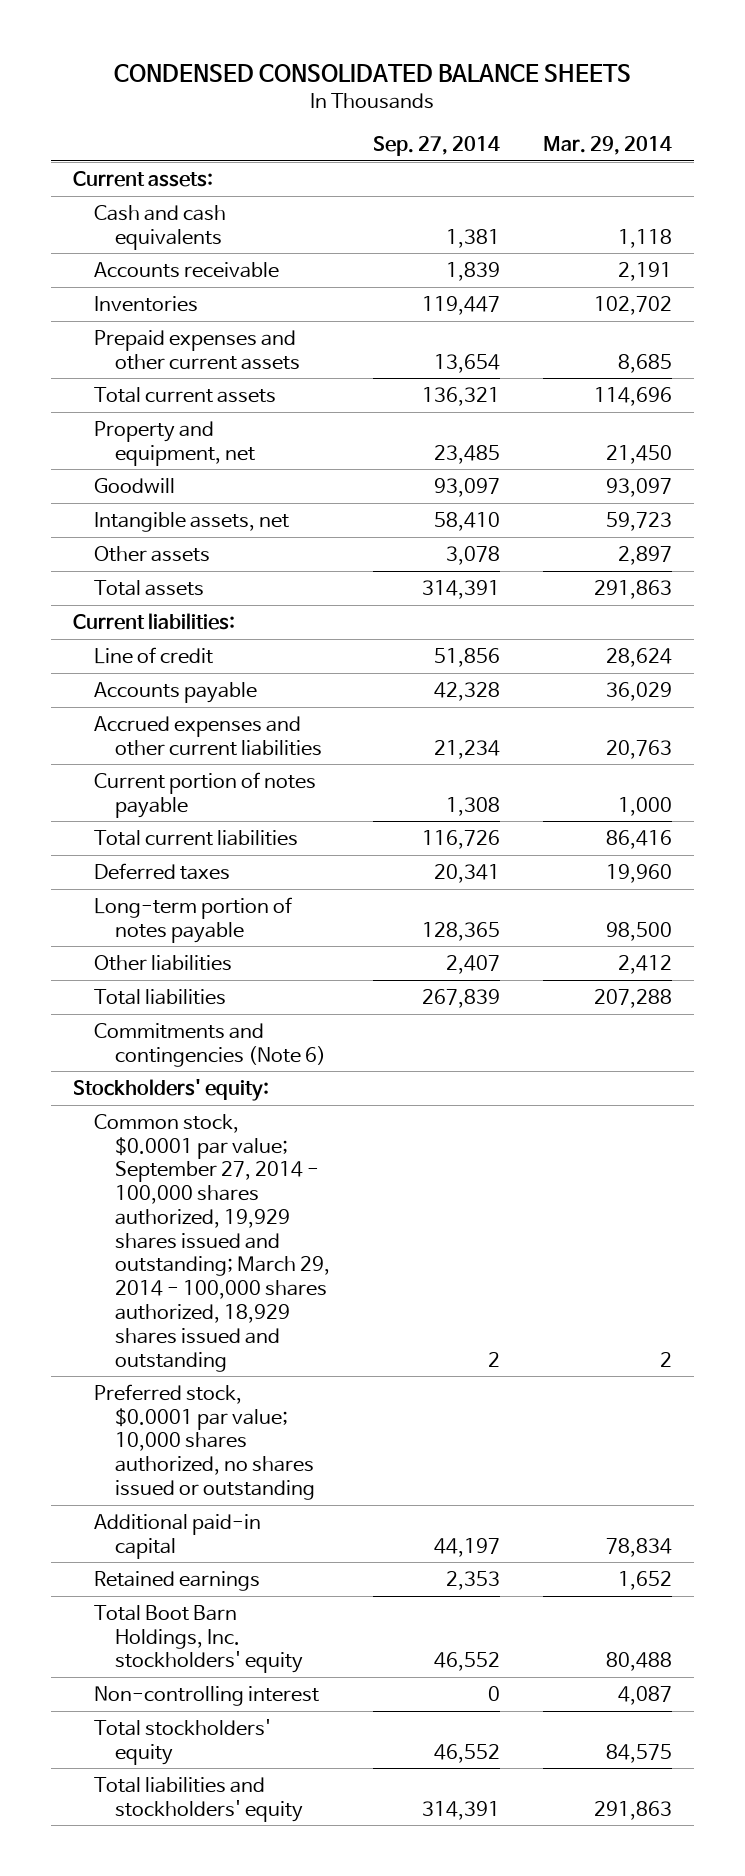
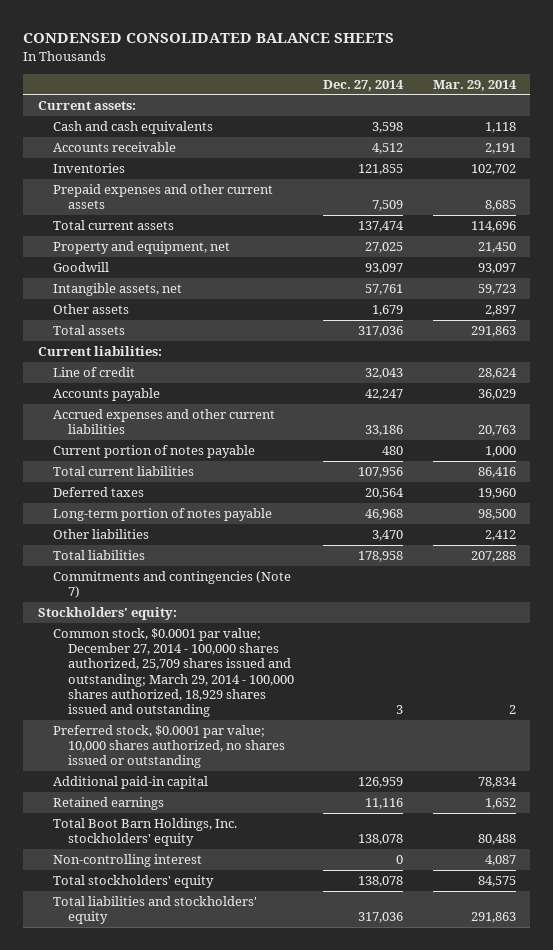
[373,136,501,157] Sep. 27, 2014 -> none
none -> [323,79,405,91] Dec. 27, 2014
[93,1022,327,1067] Commitments and contingencies (Note 6) -> [52,571,291,599] Commitments and contingencies (Note 7)
[93,1113,331,1372] Common stock, $0.0001 par value; September 27, 2014 - 100,000 shares authorized, 19,929 shares issued and outstanding; March 29, 2014 - 100,000 shares authorized, 18,929 shares issued and outstanding -> [52,628,295,718] Common stock, $0.0001 par value; December 27, 2014 - 100,000 shares authorized, 25,709 shares issued and outstanding; March 29, 2014 - 100,000 shares authorized, 18,929 shares issued and outstanding

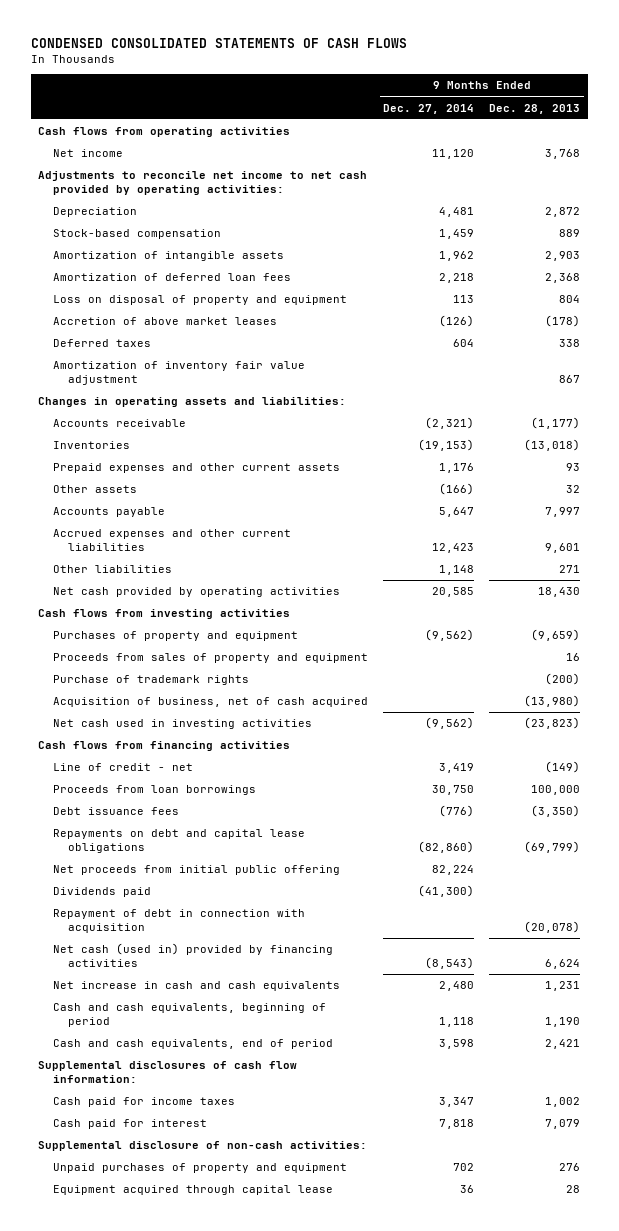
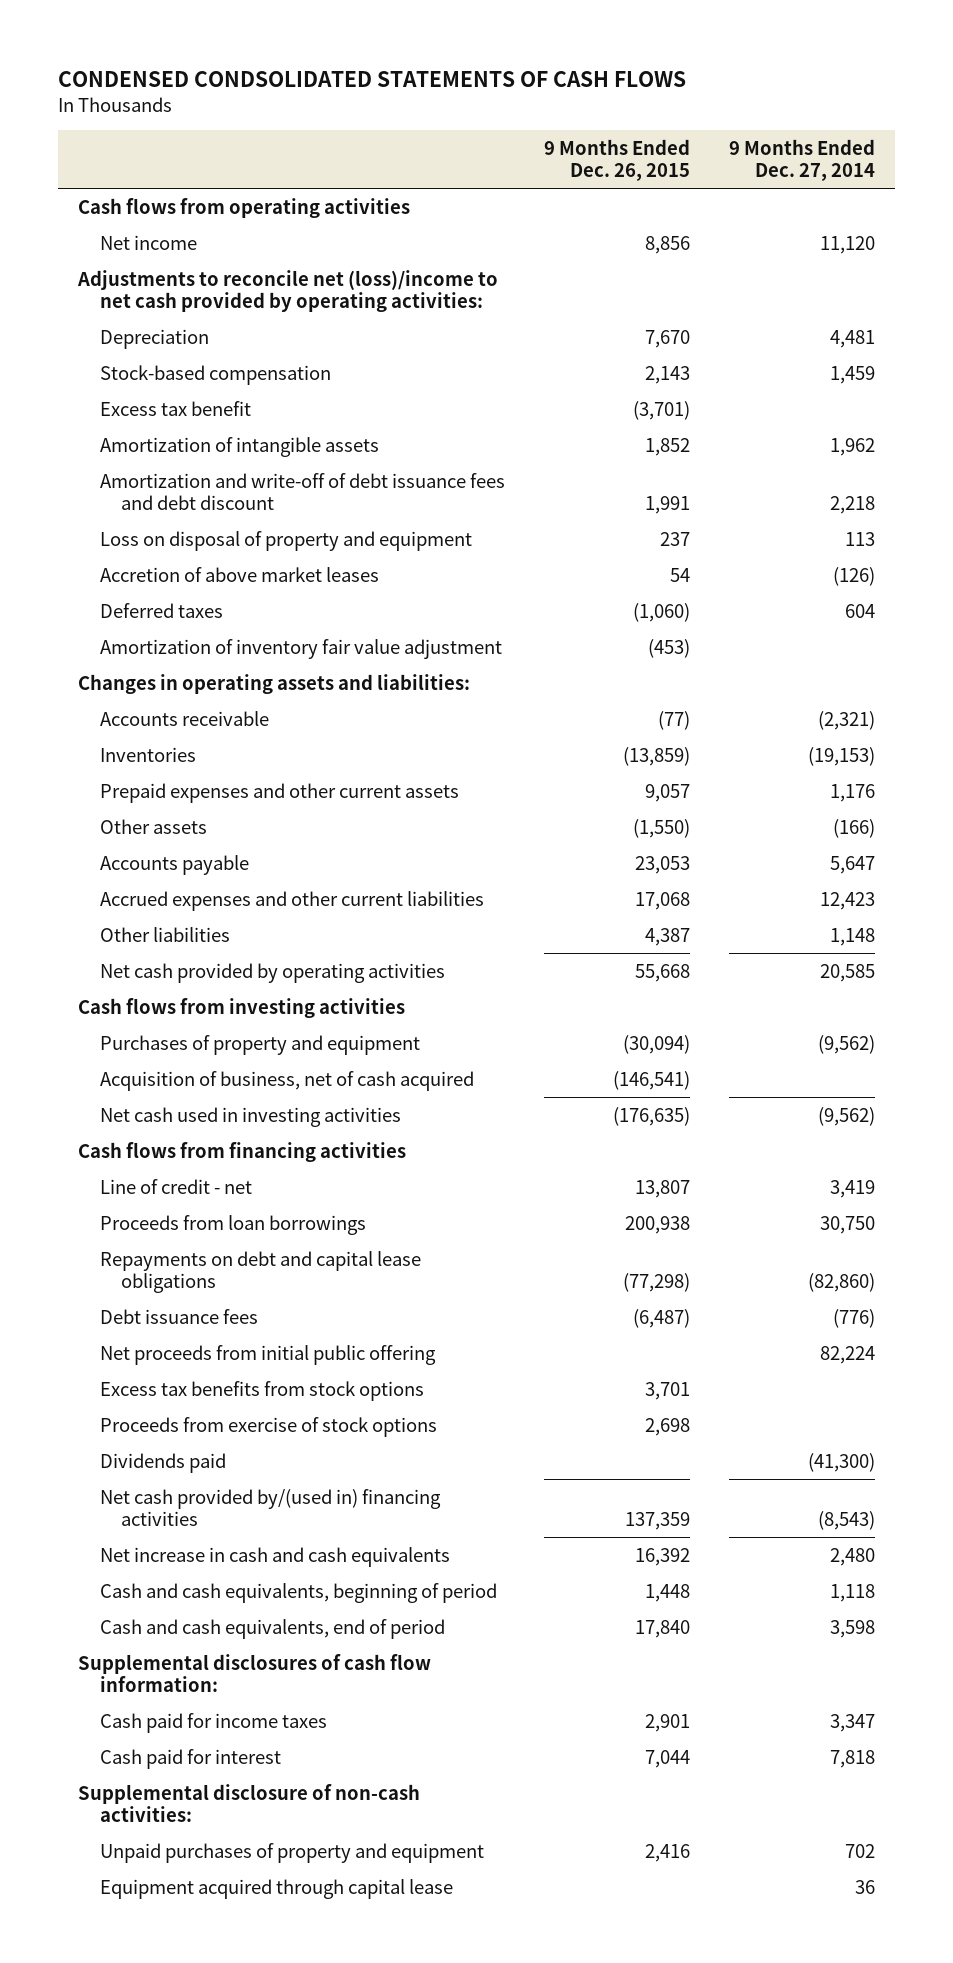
[30,37,407,48] CONDENSED CONSOLIDATED STATEMENTS OF CASH FLOWS -> [58,70,687,87] CONDENSED CONDSOLIDATED STATEMENTS OF CASH FLOWS
[489,103,581,114] Dec. 28, 2013 -> none
none -> [543,138,690,182] 9 Months Ended Dec. 26, 2015
[38,171,368,195] Adjustments to reconcile net income to net cash provided by operating activities: -> [76,269,498,313] Adjustments to reconcile net (loss)/income to net cash provided by operating activities:
none -> [99,400,251,416] Excess tax benefit
[53,273,292,282] Amortization of deferred loan fees -> [99,472,505,511] Amortization and write-off of debt issuance fees and debt discount
[53,653,369,664] Proceeds from sales of property and equipment -> none
[53,675,250,686] Purchase of trademark rights -> none
[53,807,180,816] Debt issuance fees -> [99,1308,258,1324] Debt issuance fees
none -> [99,1380,424,1401] Excess tax benefits from stock options
none -> [99,1416,437,1437] Proceeds from exercise of stock options
[53,909,306,933] Repayment of debt in connection with acquisition -> none
[53,943,334,967] Net cash (used in) provided by financing activities -> [99,1488,441,1527] Net cash provided by/(used in) financing activities

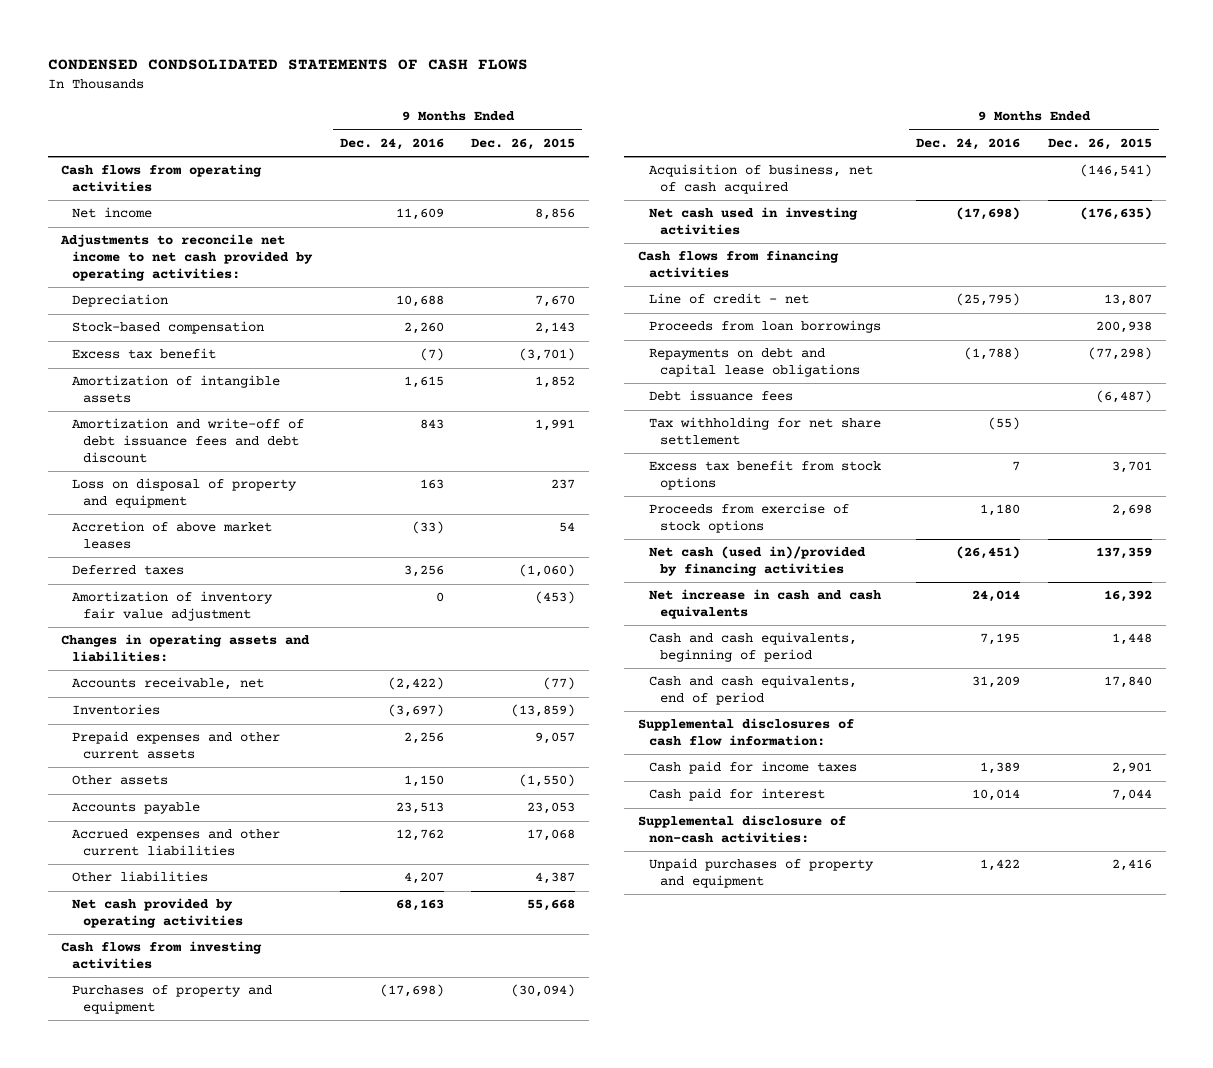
[729,138,876,182] 9 Months Ended Dec. 27, 2014 -> none
none -> [339,137,444,150] Dec. 24, 2016
[76,269,498,313] Adjustments to reconcile net (loss)/income to net cash provided by operating activities: -> [60,234,314,281] Adjustments to reconcile net income to net cash provided by operating activities:
[99,710,269,726] Accounts receivable -> [72,677,265,691] Accounts receivable, net
[99,1344,436,1365] Net proceeds from initial public offering -> none
none -> [648,417,881,446] Tax withholding for net share settlement
[99,1380,424,1401] Excess tax benefits from stock options -> [648,460,881,491] Excess tax benefit from stock options
[99,1452,226,1473] Dividends paid -> none
[99,1488,441,1527] Net cash provided by/(used in) financing activities -> [648,546,866,577] Net cash (used in)/provided by financing activities
[99,1878,453,1899] Equipment acquired through capital lease -> none

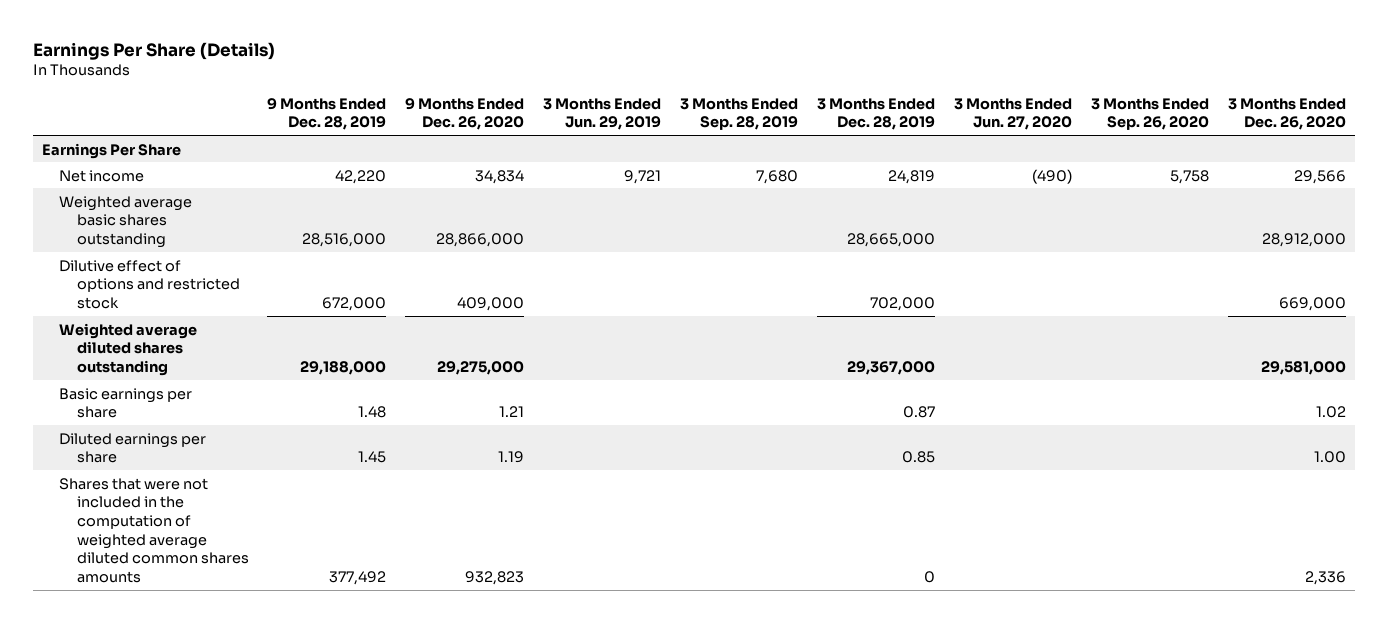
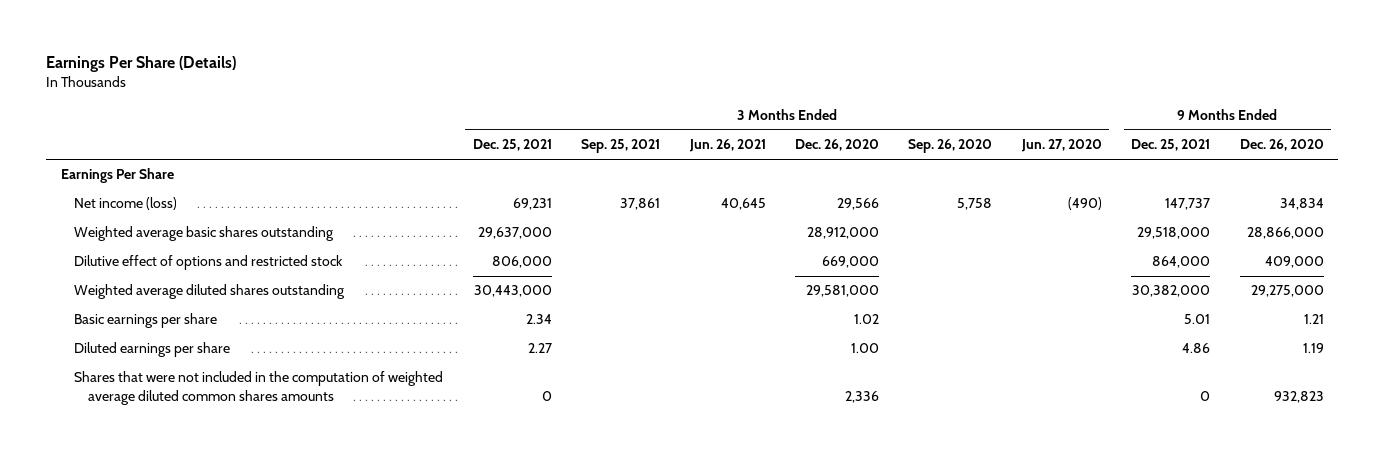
[267,97,387,131] 9 Months Ended Dec. 28, 2019 -> none
[543,97,662,131] 3 Months Ended Jun. 29, 2019 -> none
[680,97,799,131] 3 Months Ended Sep. 28, 2019 -> none
[816,97,935,131] 3 Months Ended Dec. 28, 2019 -> none
none -> [472,139,552,152] Dec. 25, 2021
none -> [581,139,661,154] Sep. 25, 2021
none -> [688,139,766,153] Jun. 26, 2021
none -> [1131,139,1211,152] Dec. 25, 2021
[59,169,145,182] Net income -> [74,197,178,211] Net income (loss)

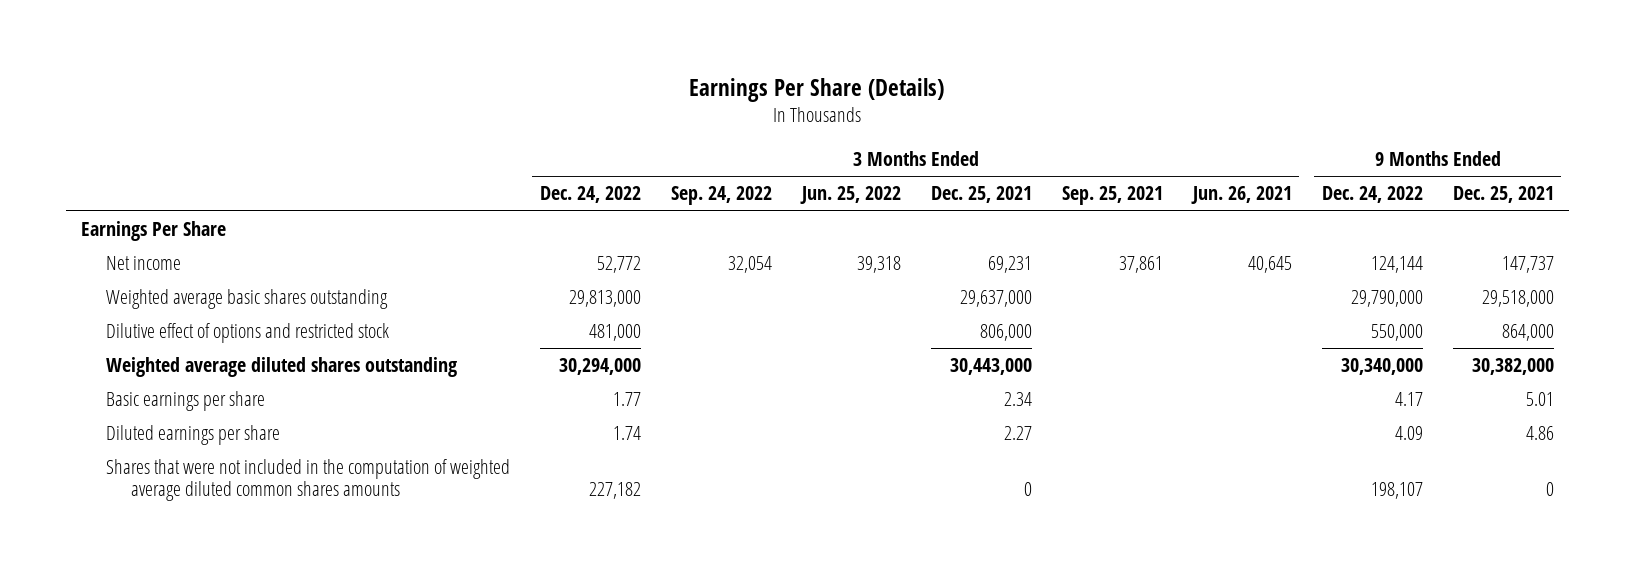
[794,139,879,152] Dec. 26, 2020 -> none
[908,139,993,154] Sep. 26, 2020 -> none
[1020,139,1102,153] Jun. 27, 2020 -> none
[1239,139,1324,152] Dec. 26, 2020 -> none
none -> [539,186,641,204] Dec. 24, 2022
none -> [670,186,772,206] Sep. 24, 2022
none -> [799,186,901,205] Jun. 25, 2022
none -> [1321,186,1423,204] Dec. 24, 2022
[74,197,178,211] Net income (loss) -> [105,256,181,271] Net income

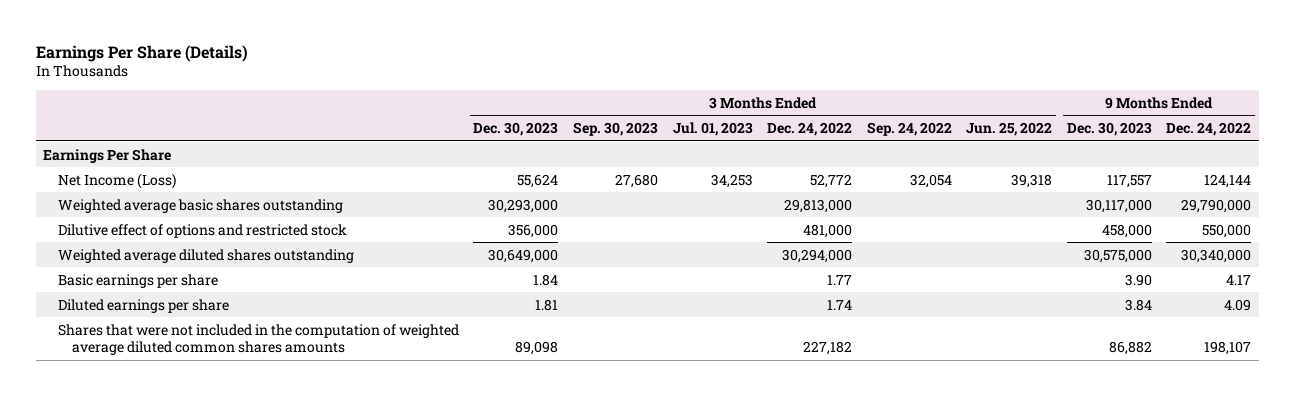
[930,186,1032,204] Dec. 25, 2021 -> none
[1061,186,1163,206] Sep. 25, 2021 -> none
[1190,186,1292,205] Jun. 26, 2021 -> none
[1452,186,1554,204] Dec. 25, 2021 -> none
none -> [473,121,559,136] Dec. 30, 2023
none -> [573,121,659,136] Sep. 30, 2023
none -> [672,121,753,136] Jul. 01, 2023
none -> [1066,121,1152,136] Dec. 30, 2023
[105,256,181,271] Net income -> [57,172,176,189] Net Income (Loss)

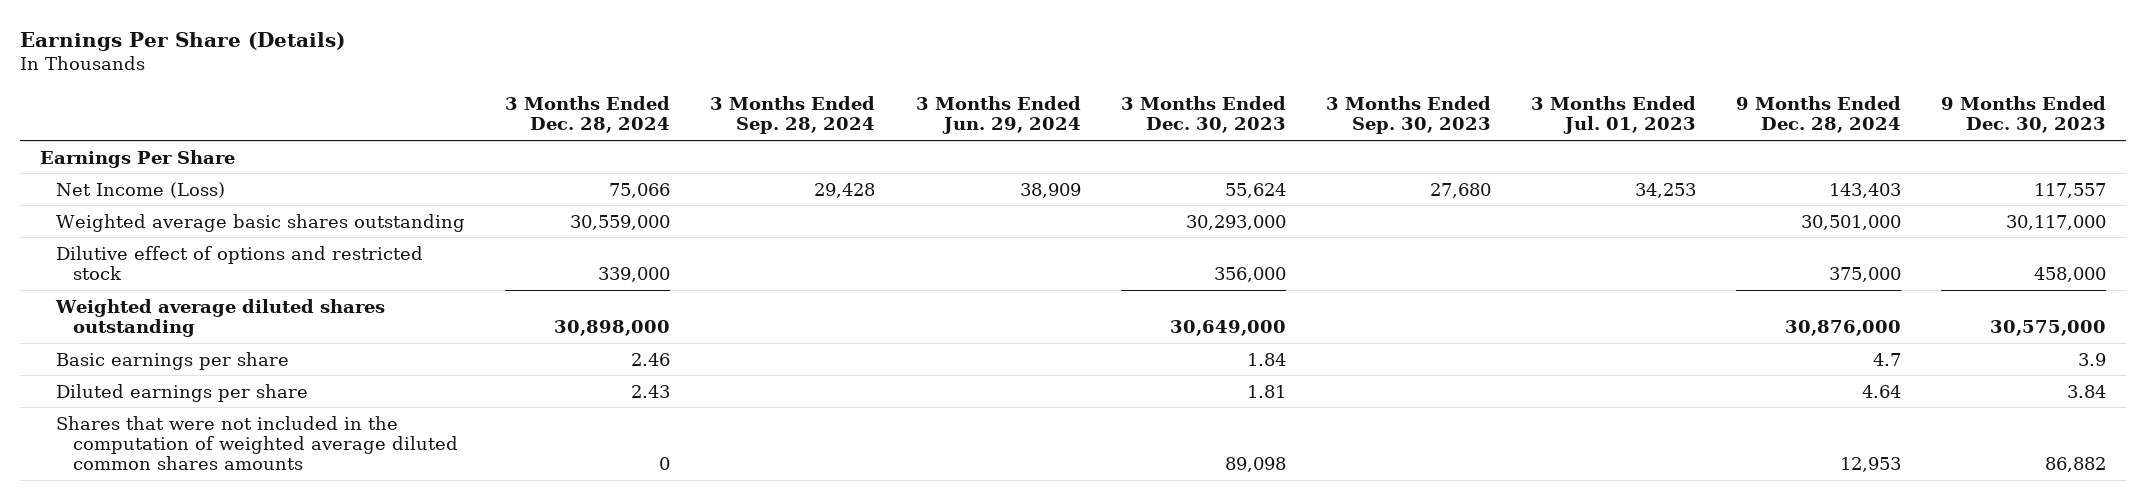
[767,121,853,136] Dec. 24, 2022 -> none
[866,121,952,136] Sep. 24, 2022 -> none
[966,121,1053,136] Jun. 25, 2022 -> none
[1166,121,1252,136] Dec. 24, 2022 -> none
none -> [505,96,671,134] 3 Months Ended Dec. 28, 2024
none -> [710,96,876,135] 3 Months Ended Sep. 28, 2024
none -> [915,96,1081,135] 3 Months Ended Jun. 29, 2024
none -> [1735,96,1901,134] 9 Months Ended Dec. 28, 2024
[1124,273,1152,286] 3.90 -> [2077,352,2106,366] 3.9

